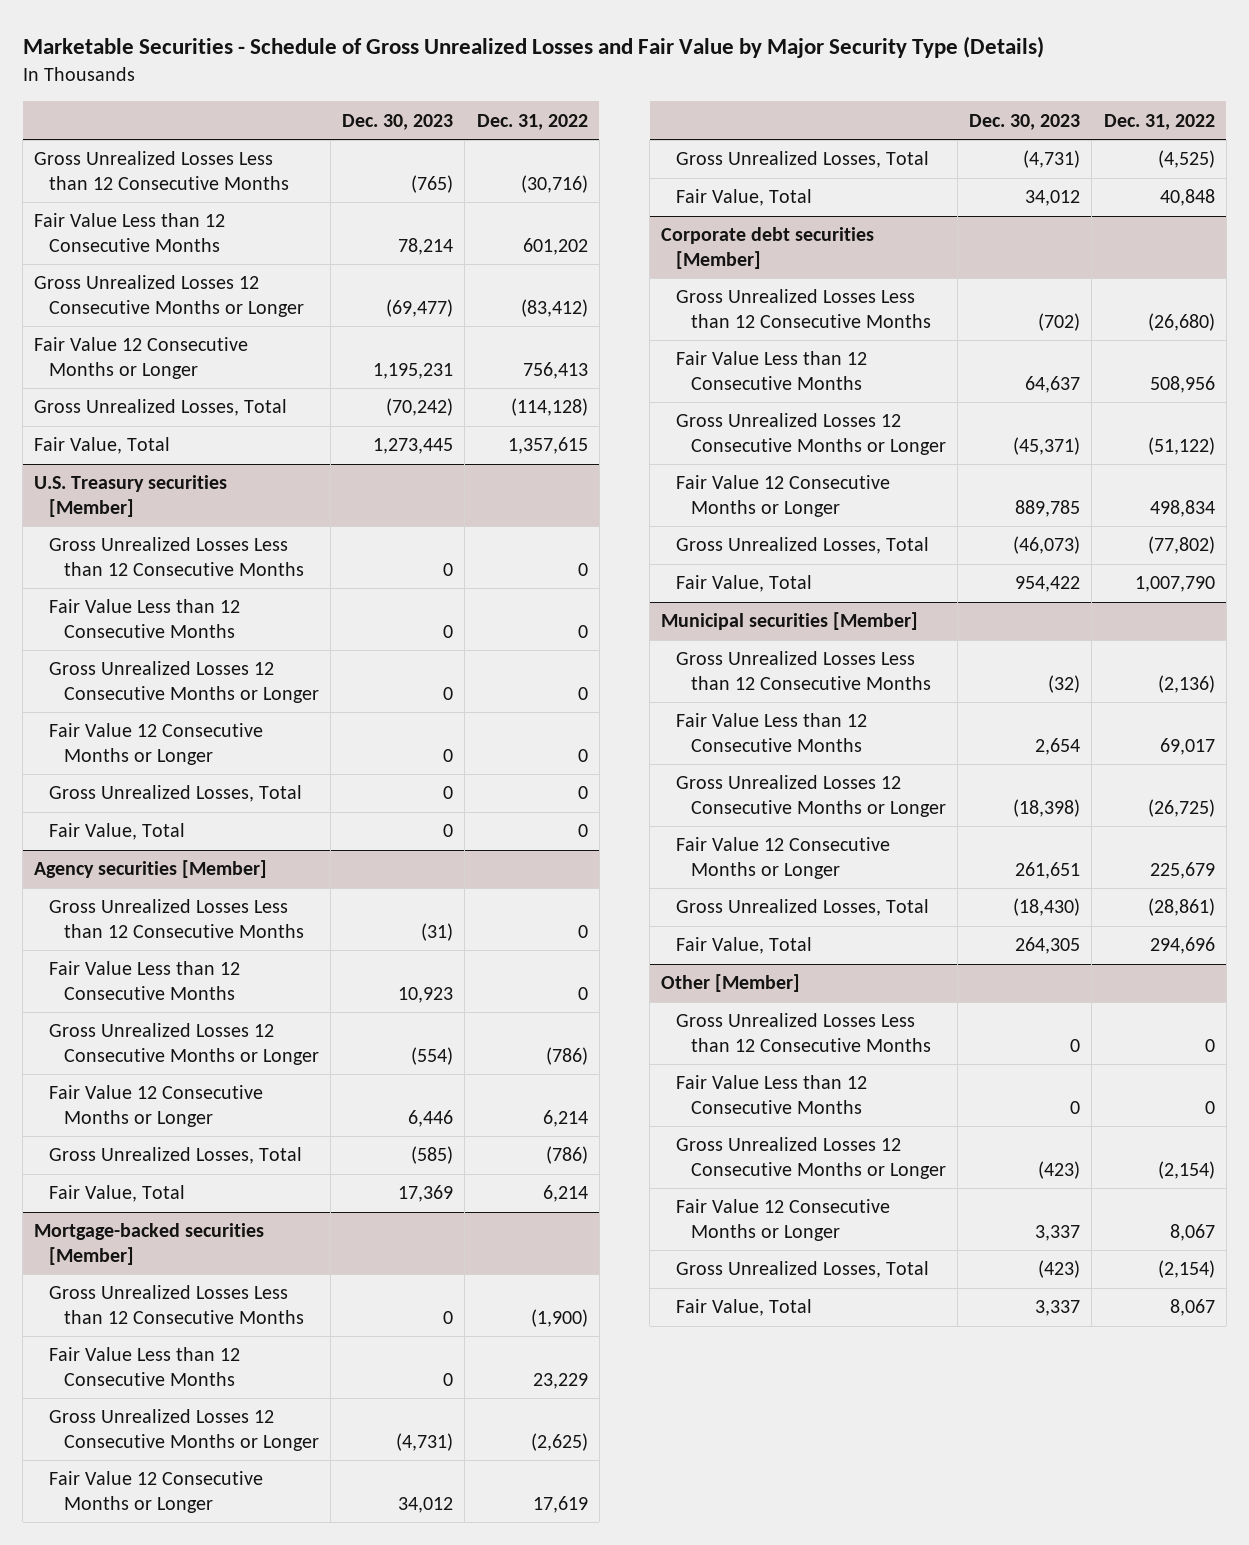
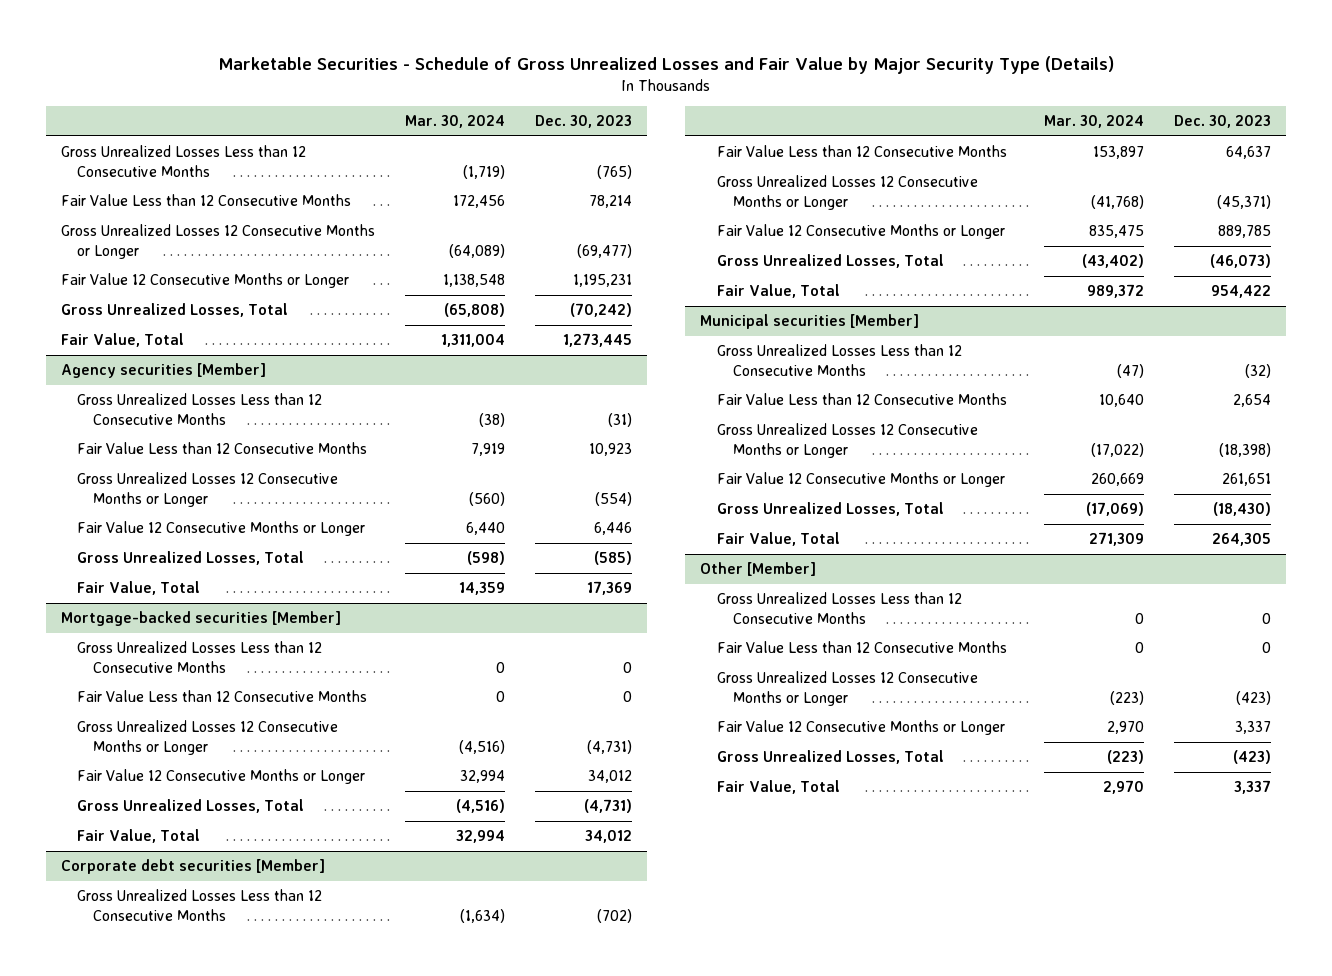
[476,113,588,130] Dec. 31, 2022 -> none
none -> [404,115,505,129] Mar. 30, 2024
[34,475,228,517] U.S. Treasury securities [Member] -> none
[48,537,304,576] Gross Unrealized Losses Less than 12 Consecutive Months -> none
[48,599,240,638] Fair Value Less than 12 Consecutive Months -> none
[48,661,319,703] Gross Unrealized Losses 12 Consecutive Months or Longer -> none
[48,723,263,765] Fair Value 12 Consecutive Months or Longer -> none
[48,785,302,803] Gross Unrealized Losses, Total -> none
[48,823,185,841] Fair Value, Total -> none

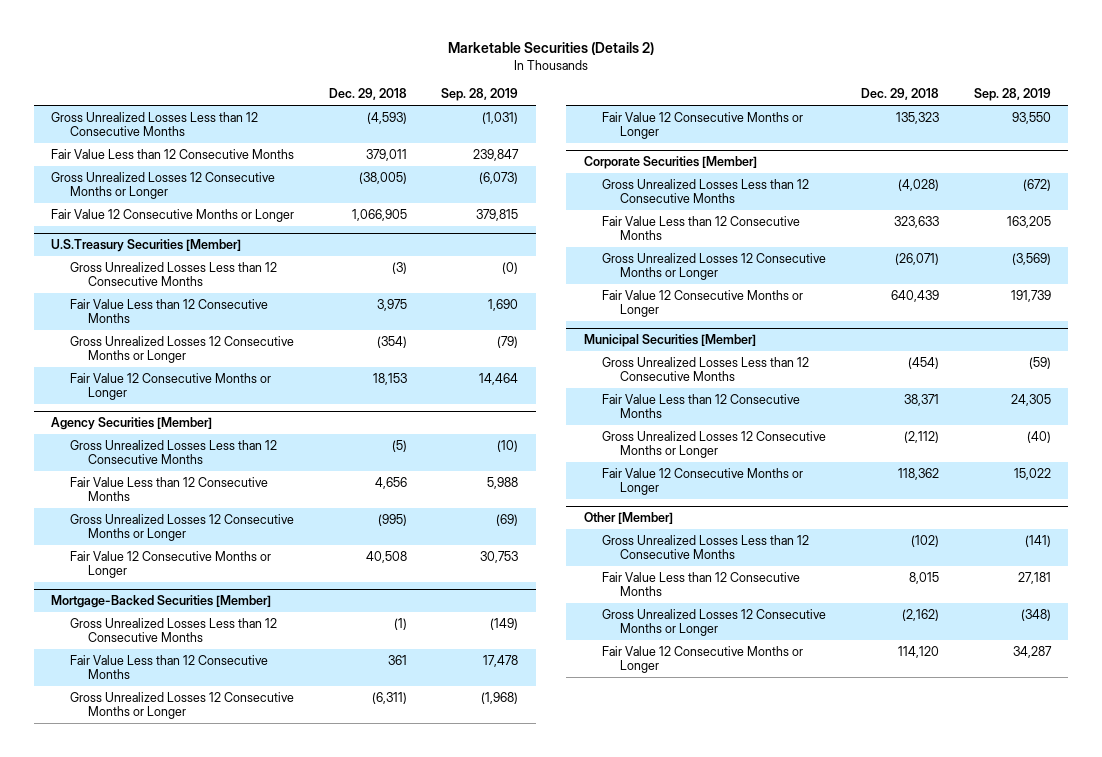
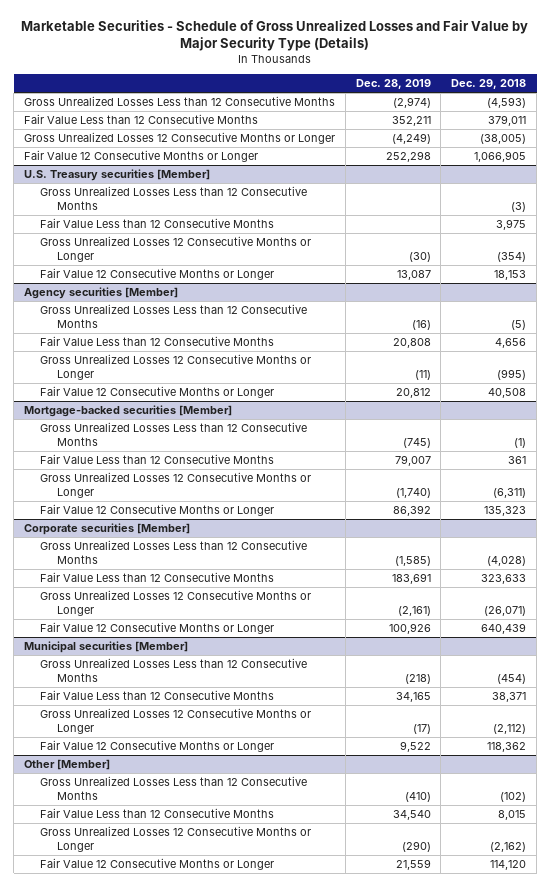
[447,42,654,56] Marketable Securities (Details 2) -> [21,20,529,52] Marketable Securities - Schedule of Gross Unrealized Losses and Fair Value by Major Security Type (Details)
[441,88,519,102] Sep. 28, 2019 -> none
none -> [355,79,431,90] Dec. 28, 2019
[51,239,242,253] U.S.Treasury Securities [Member] -> [24,169,211,182] U.S. Treasury securities [Member]
[51,417,213,431] Agency Securities [Member] -> [24,287,179,300] Agency securities [Member]
[51,595,272,609] Mortgage-Backed Securities [Member] -> [24,405,233,418] Mortgage-backed securities [Member]
[583,156,757,170] Corporate Securities [Member] -> [24,523,191,536] Corporate securities [Member]
[583,334,756,348] Municipal Securities [Member] -> [24,641,189,654] Municipal securities [Member]

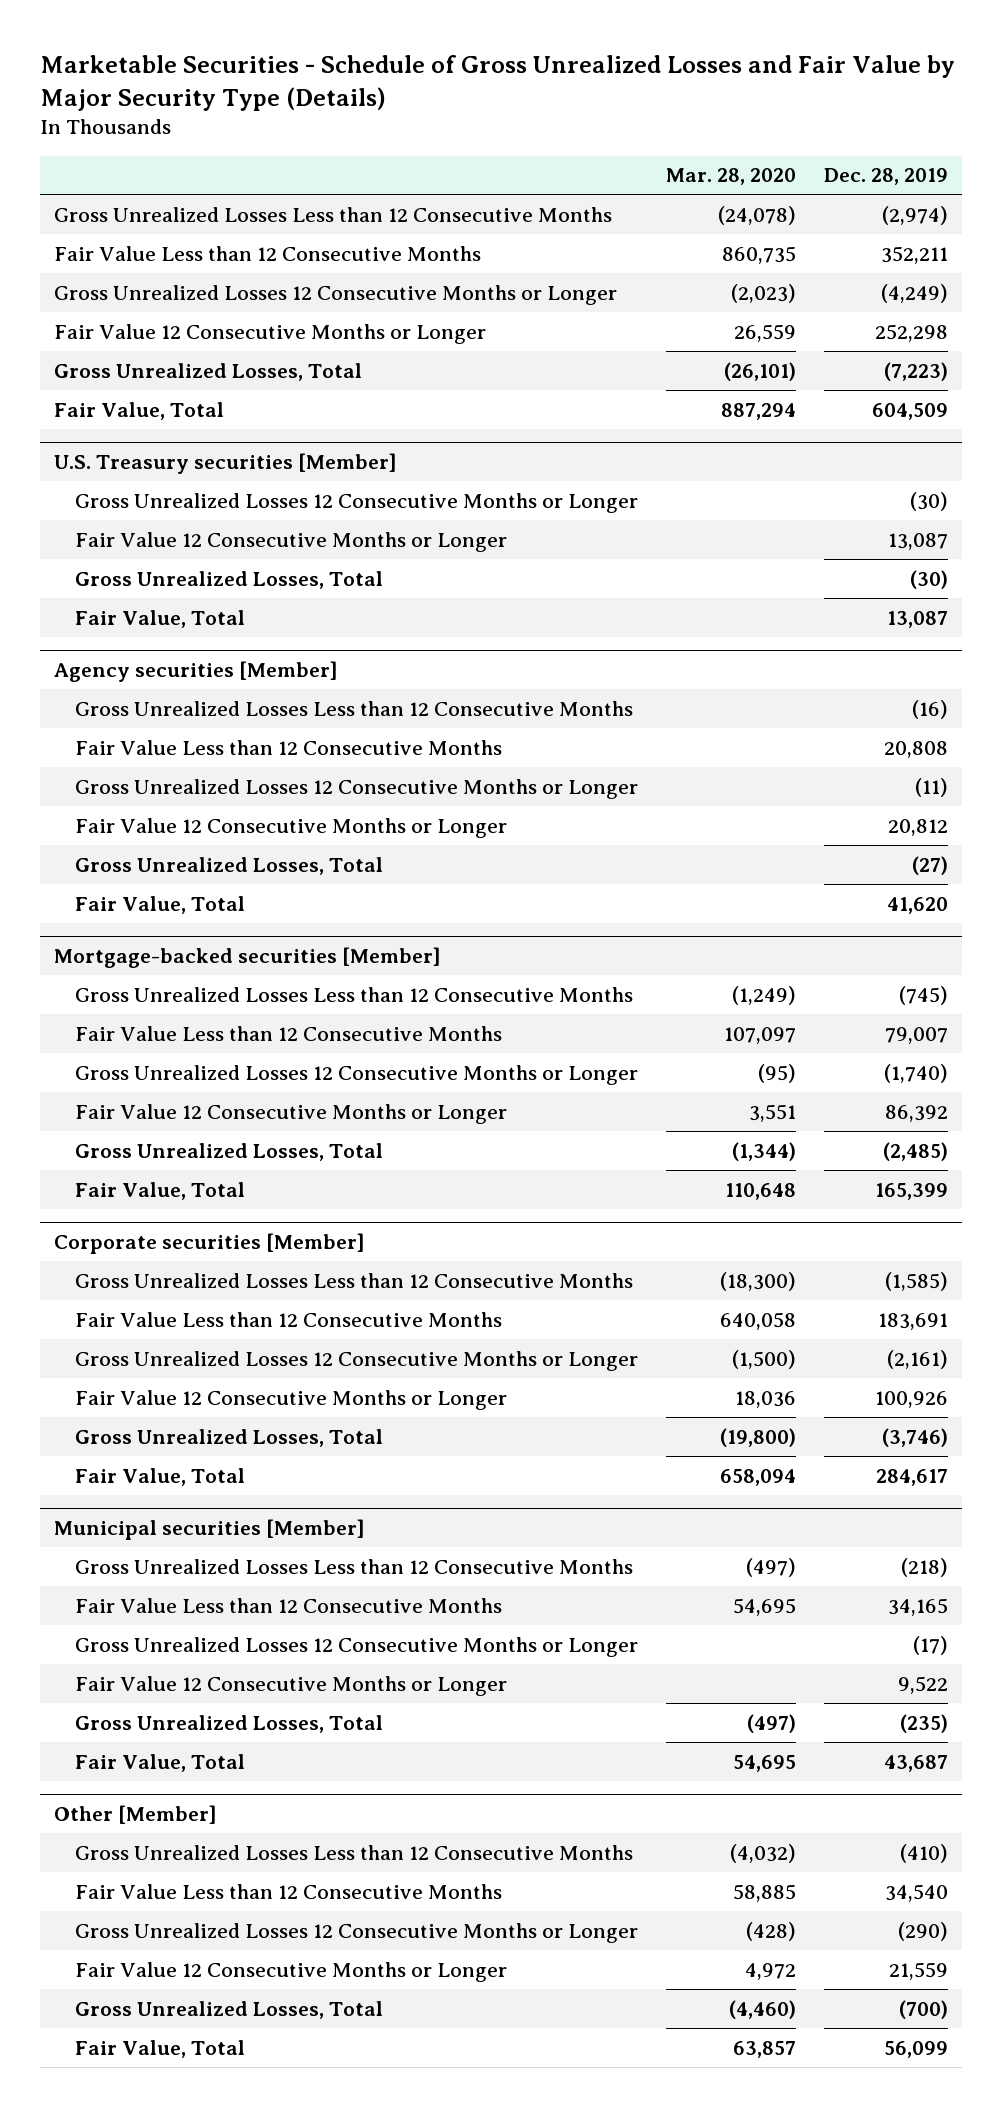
[451,79,527,90] Dec. 29, 2018 -> none
none -> [666,168,797,186] Mar. 28, 2020
none -> [54,362,363,381] Gross Unrealized Losses, Total
none -> [54,401,225,420] Fair Value, Total
[40,186,308,211] Gross Unrealized Losses Less than 12 Consecutive Months -> none
[40,218,275,229] Fair Value Less than 12 Consecutive Months -> none
none -> [74,570,383,589] Gross Unrealized Losses, Total
none -> [74,609,245,628] Fair Value, Total
none -> [74,856,383,875] Gross Unrealized Losses, Total
none -> [74,895,245,914] Fair Value, Total
none -> [74,1142,383,1161] Gross Unrealized Losses, Total
none -> [74,1181,245,1200] Fair Value, Total
none -> [74,1428,383,1447] Gross Unrealized Losses, Total
none -> [74,1467,245,1486] Fair Value, Total
none -> [74,1714,383,1733] Gross Unrealized Losses, Total
none -> [74,1753,245,1772] Fair Value, Total
none -> [74,2000,383,2019] Gross Unrealized Losses, Total
none -> [74,2039,245,2058] Fair Value, Total

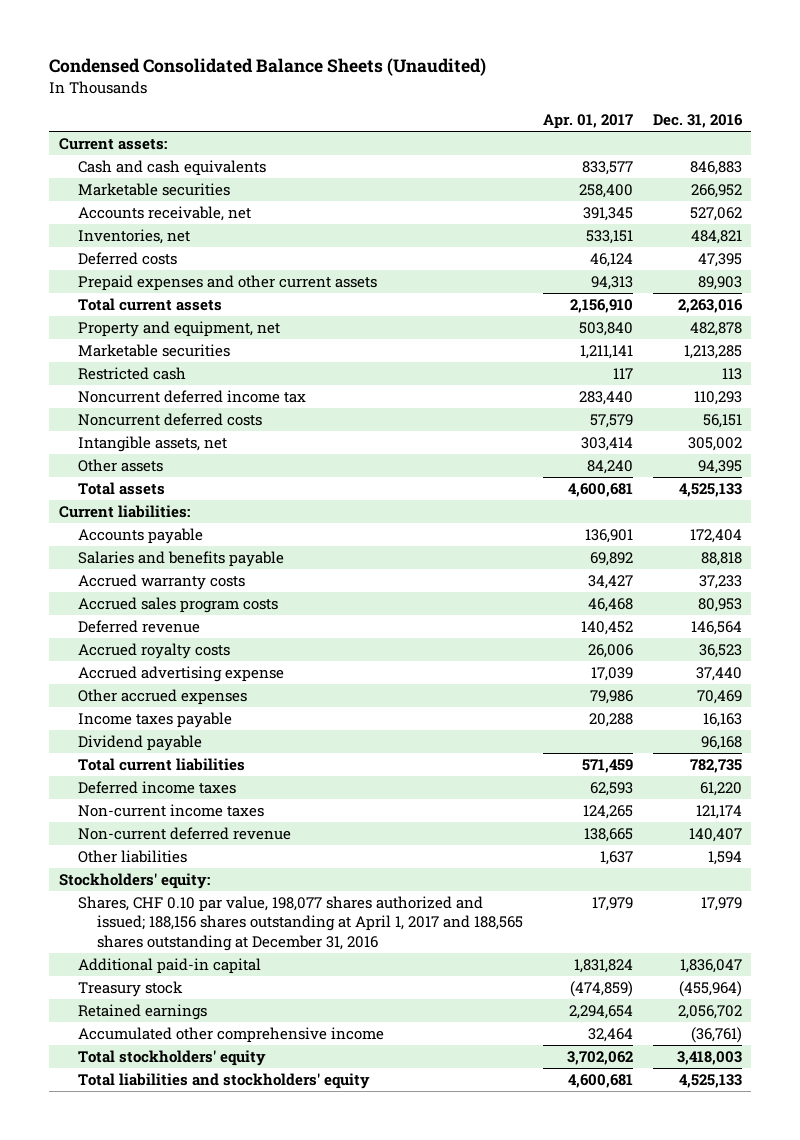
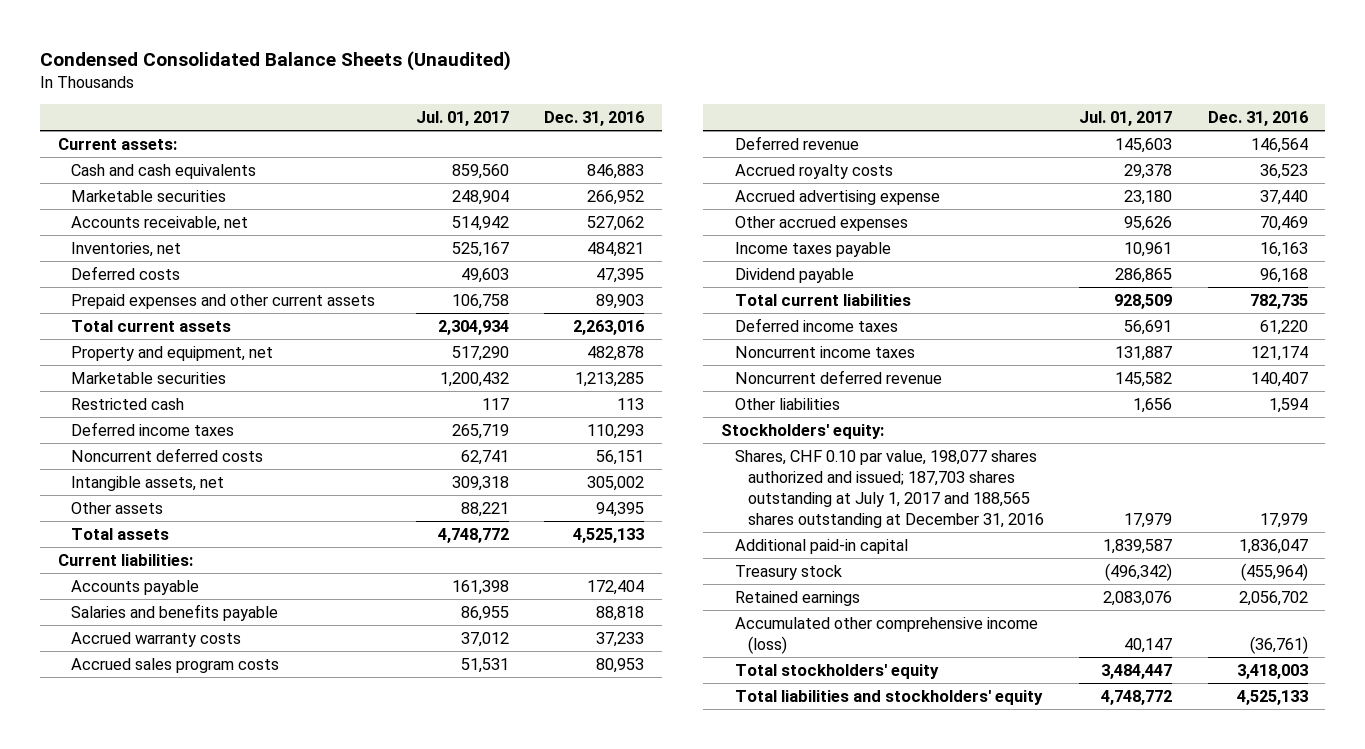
[542,114,633,130] Apr. 01, 2017 -> none
none -> [416,110,510,126] Jul. 01, 2017
[77,390,306,404] Noncurrent deferred income tax -> [71,421,235,436] Deferred income taxes
[77,804,264,818] Non-current income taxes -> [734,345,915,358] Noncurrent income taxes
[77,827,291,841] Non-current deferred revenue -> [734,369,942,384] Noncurrent deferred revenue
[77,896,523,951] Shares, CHF 0.10 par value, 198,077 shares authorized and issued; 188,156 shares outstanding at April 1, 2017 and 188,565 shares outstanding at December 31, 2016 -> [734,449,1045,528] Shares, CHF 0.10 par value, 198,077 shares authorized and issued; 187,703 shares outstanding at July 1, 2017 and 188,565 shares outstanding at December 31, 2016
[77,1027,384,1044] Accumulated other comprehensive income -> [734,616,1038,654] Accumulated other comprehensive income (loss)

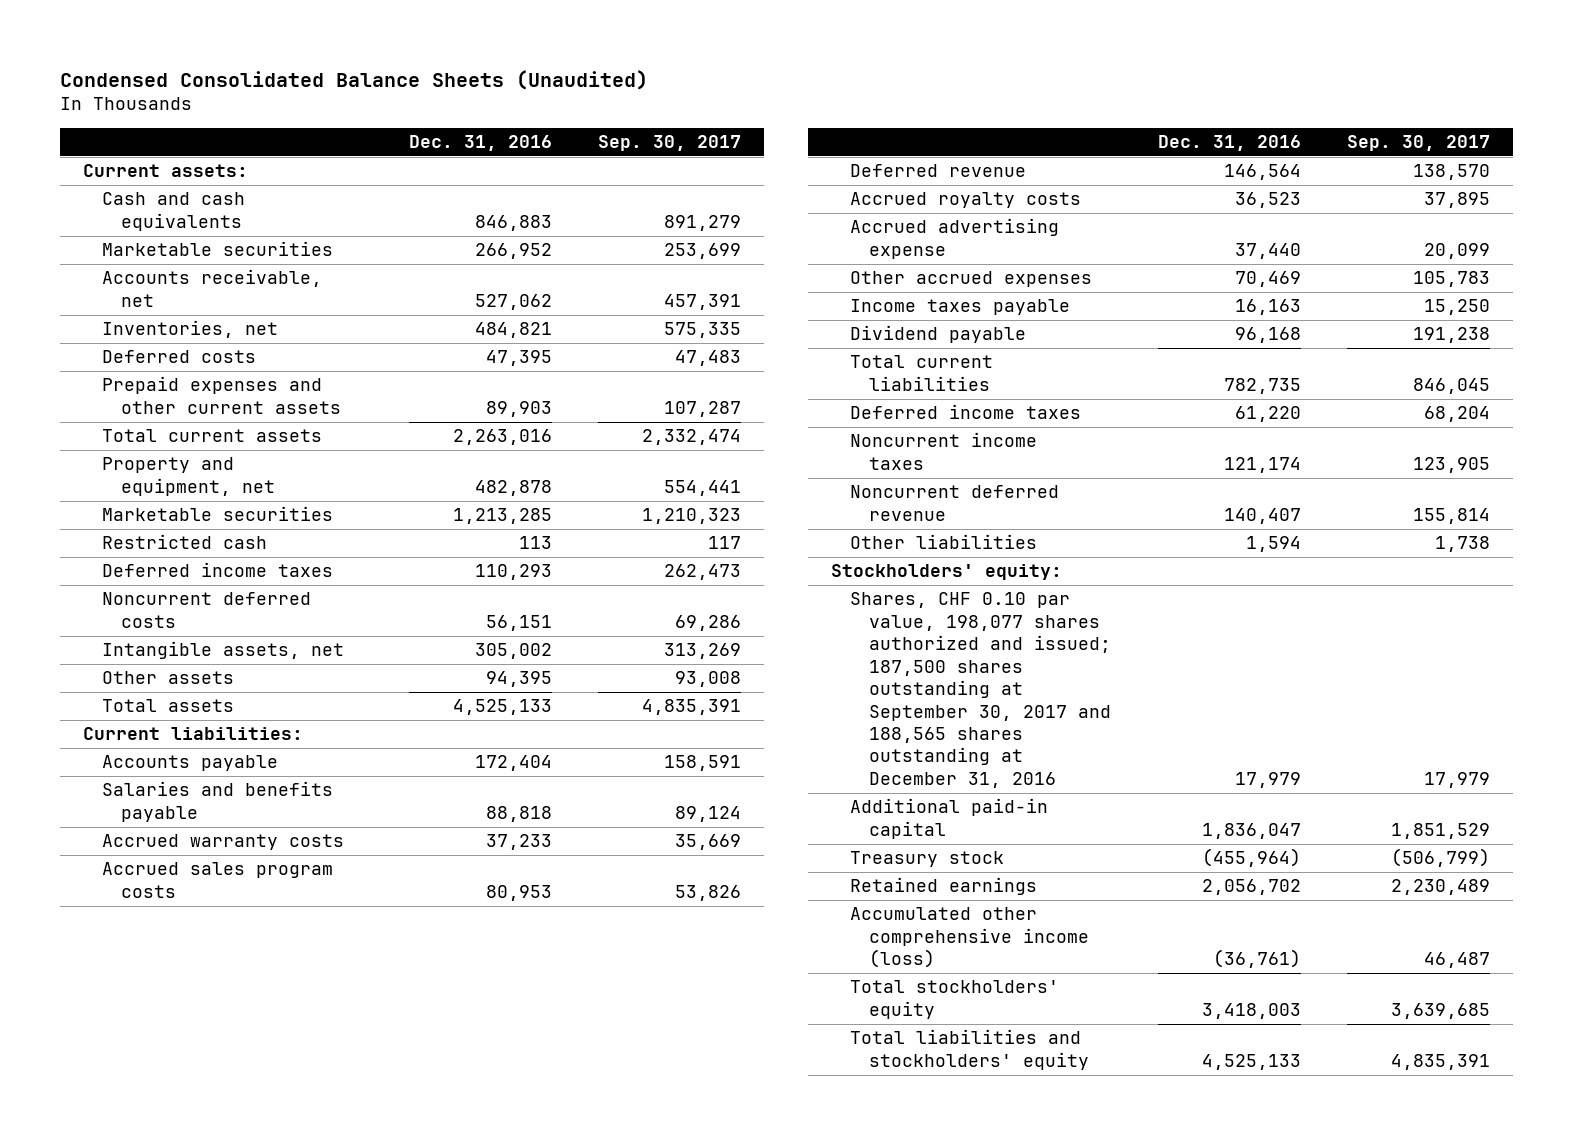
[416,110,510,126] Jul. 01, 2017 -> none
none -> [598,135,742,152] Sep. 30, 2017
[734,449,1045,528] Shares, CHF 0.10 par value, 198,077 shares authorized and issued; 187,703 shares outstanding at July 1, 2017 and 188,565 shares outstanding at December 31, 2016 -> [850,592,1112,788] Shares, CHF 0.10 par value, 198,077 shares authorized and issued; 187,500 shares outstanding at September 30, 2017 and 188,565 shares outstanding at December 31, 2016

